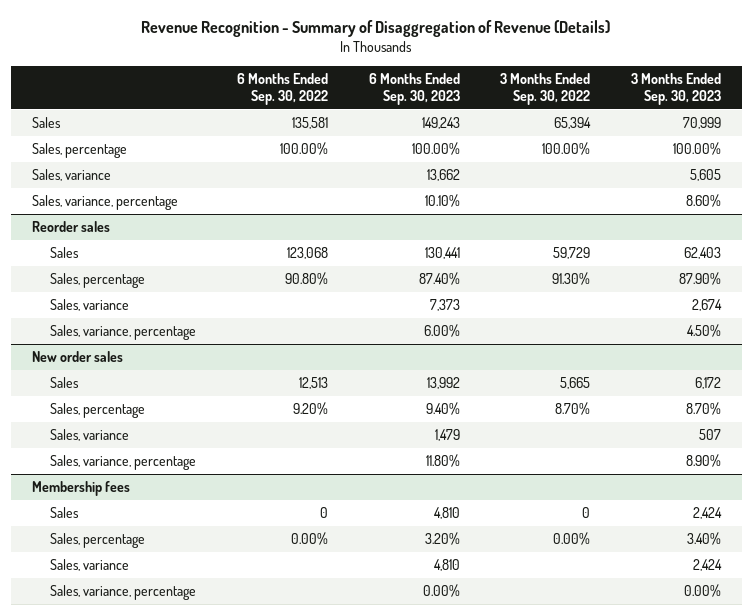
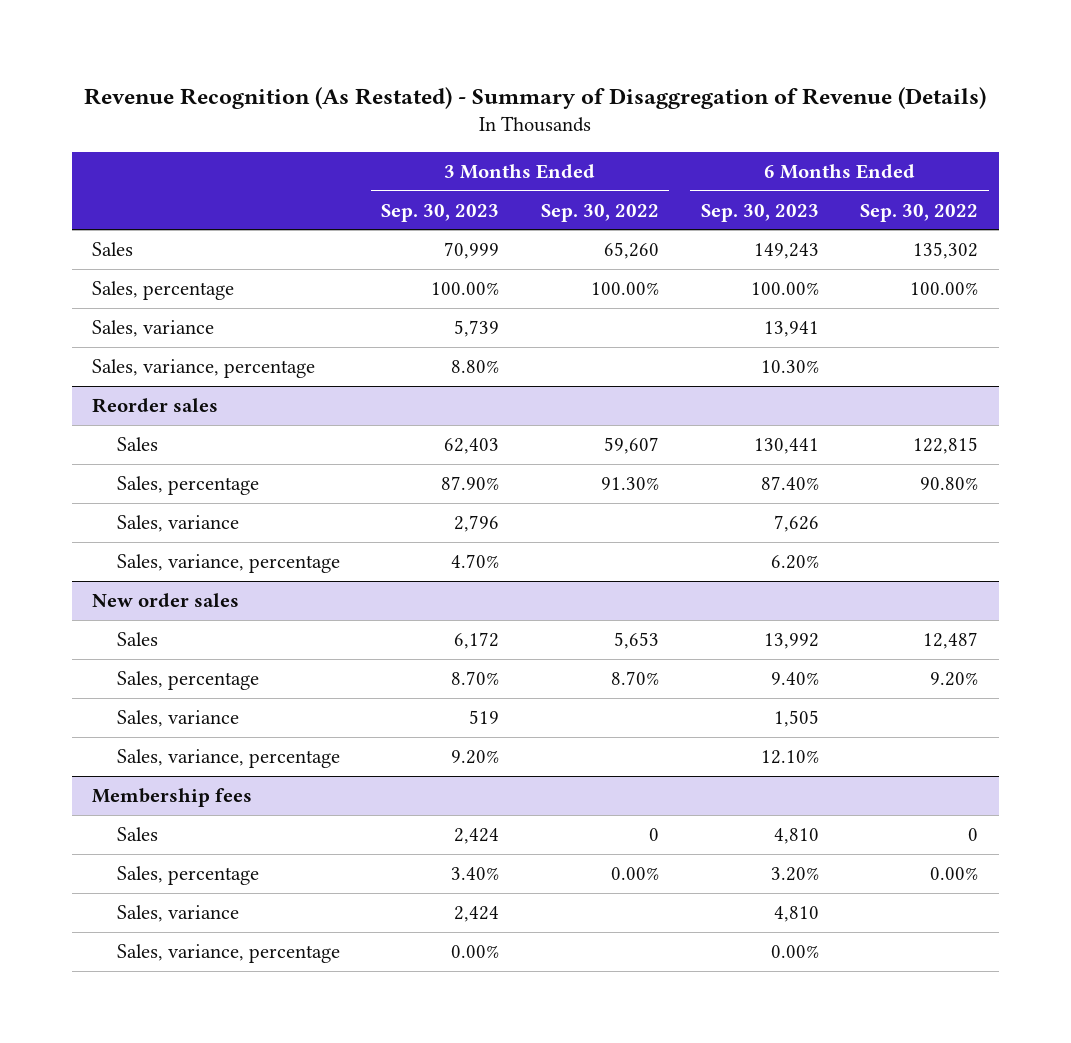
[141,19,611,37] Revenue Recognition - Summary of Disaggregation of Revenue (Details) -> [84,86,987,109] Revenue Recognition (As Restated) - Summary of Disaggregation of Revenue (Details)
[291,117,328,130] 135,581 -> [913,241,979,259] 135,302
[554,117,592,130] 65,394 -> [603,241,659,259] 65,260
[426,169,460,182] 13,662 -> [763,320,819,337] 13,941
[690,169,722,182] 5,605 -> [454,319,500,337] 5,739
[424,194,460,208] 10.10% -> [760,359,819,373] 10.30%
[686,194,722,208] 8.60% -> [451,359,500,373] 8.80%
[286,247,328,260] 123,068 -> [913,436,979,454] 122,815
[553,247,591,260] 59,729 -> [603,436,659,454] 59,607
[429,299,460,312] 7,373 -> [773,514,819,532] 7,626
[692,299,723,312] 2,674 -> [454,514,500,532] 2,796
[423,324,460,338] 6.00% -> [770,554,819,569] 6.20%
[687,324,722,338] 4.50% -> [451,553,500,568] 4.70%
[298,377,328,390] 12,513 -> [923,631,979,649] 12,487
[560,377,591,390] 5,665 -> [613,631,659,649] 5,653
[434,429,460,442] 1,479 -> [773,709,819,727] 1,505
[699,429,722,441] 507 -> [469,709,500,724] 519
[425,454,460,468] 11.80% -> [760,749,819,764] 12.10%
[686,454,722,468] 8.90% -> [451,749,500,764] 9.20%

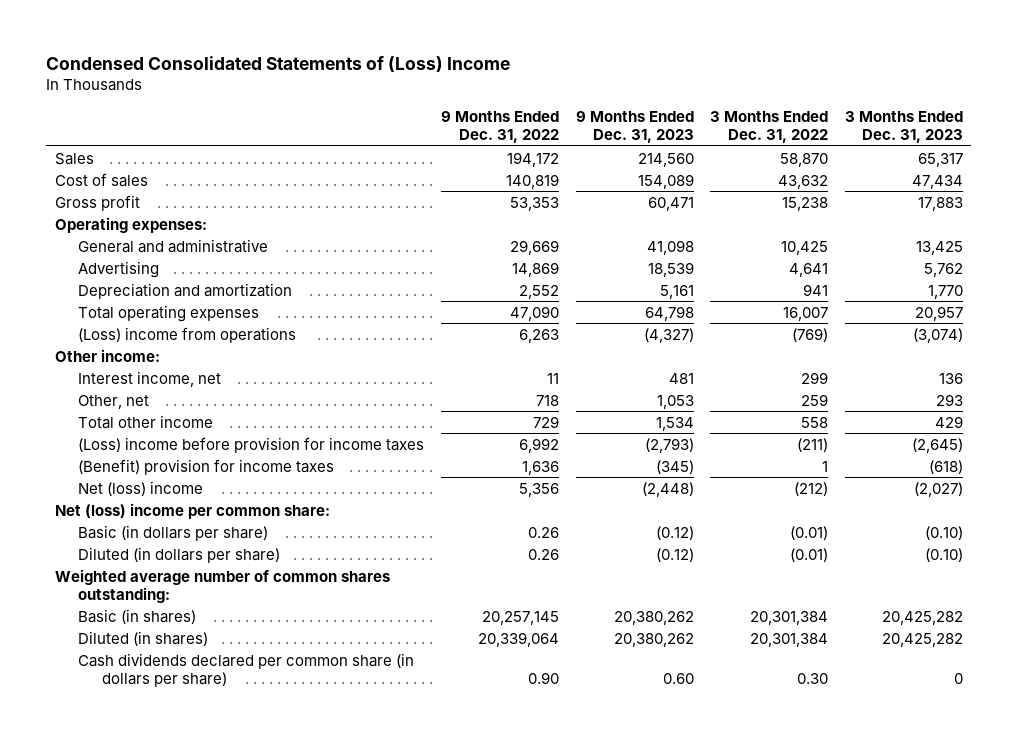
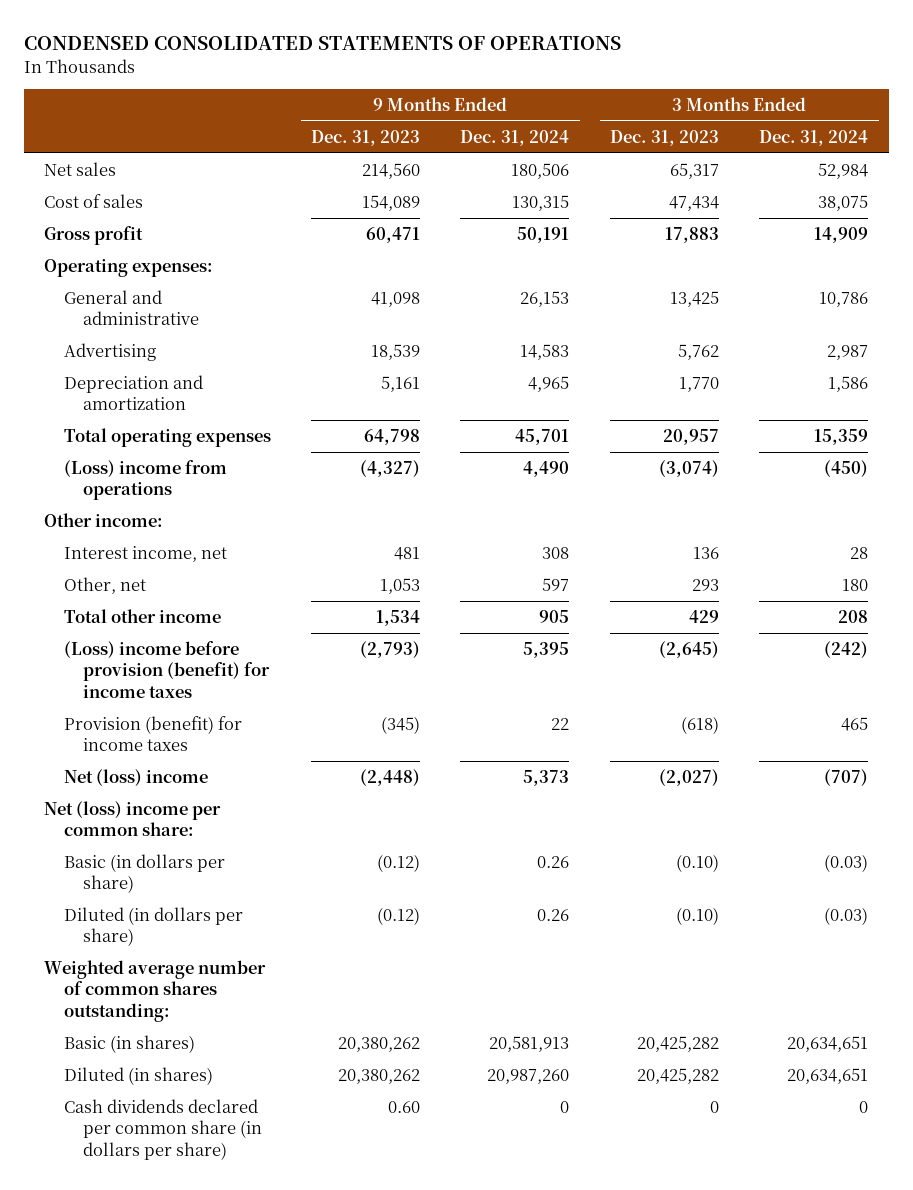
[46,55,511,72] Condensed Consolidated Statements of (Loss) Income -> [24,36,622,51] CONDENSED CONSOLIDATED STATEMENTS OF OPERATIONS
[440,111,559,144] 9 Months Ended Dec. 31, 2022 -> none
[710,111,829,144] 3 Months Ended Dec. 31, 2022 -> none
none -> [460,129,570,146] Dec. 31, 2024
none -> [759,129,869,146] Dec. 31, 2024
[54,152,94,165] Sales -> [44,161,117,176] Net sales
[78,436,425,453] (Loss) income before provision for income taxes -> [63,640,270,698] (Loss) income before provision (benefit) for income taxes
[78,458,335,475] (Benefit) provision for income taxes -> [63,715,242,752] Provision (benefit) for income taxes

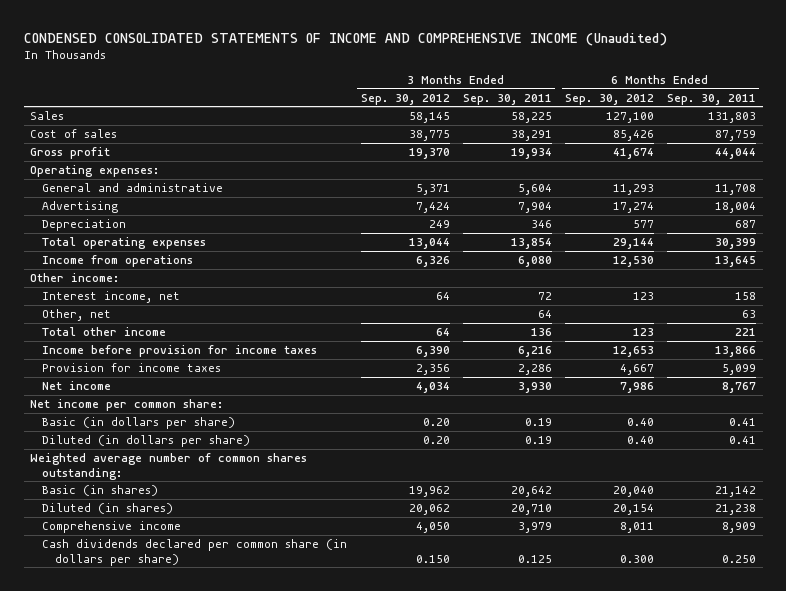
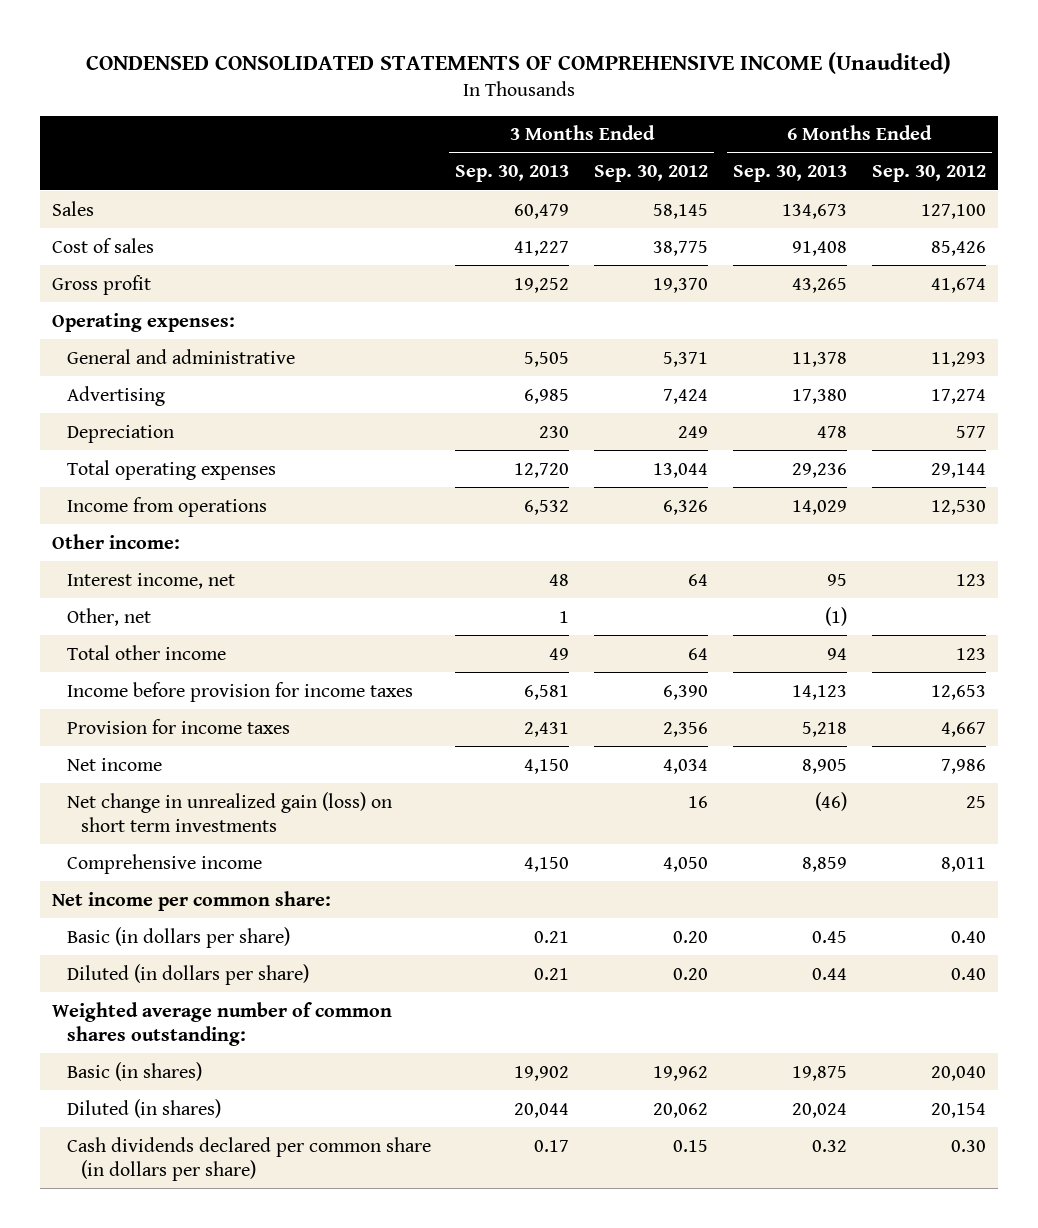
[23,32,667,46] CONDENSED CONSOLIDATED STATEMENTS OF INCOME AND COMPREHENSIVE INCOME (Unaudited) -> [85,51,951,74] CONDENSED CONSOLIDATED STATEMENTS OF COMPREHENSIVE INCOME (Unaudited)
[462,93,552,105] Sep. 30, 2011 -> none
[667,93,757,105] Sep. 30, 2011 -> none
none -> [455,165,570,183] Sep. 30, 2013
none -> [732,165,847,183] Sep. 30, 2013
none -> [66,791,392,832] Net change in unrealized gain (loss) on short term investments
[42,521,182,534] Comprehensive income -> [66,853,262,874] Comprehensive income
[415,554,450,563] 0.150 -> [673,1139,709,1152] 0.15
[619,554,654,563] 0.300 -> [950,1139,986,1152] 0.30

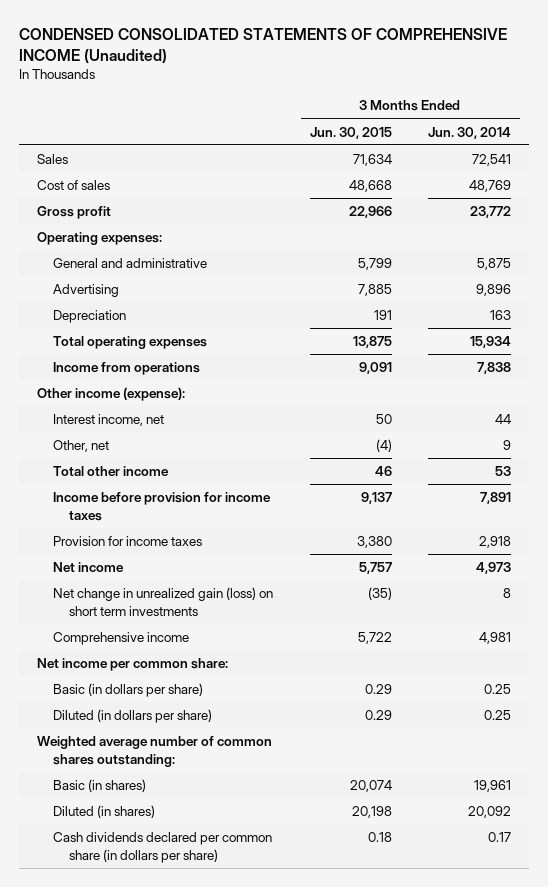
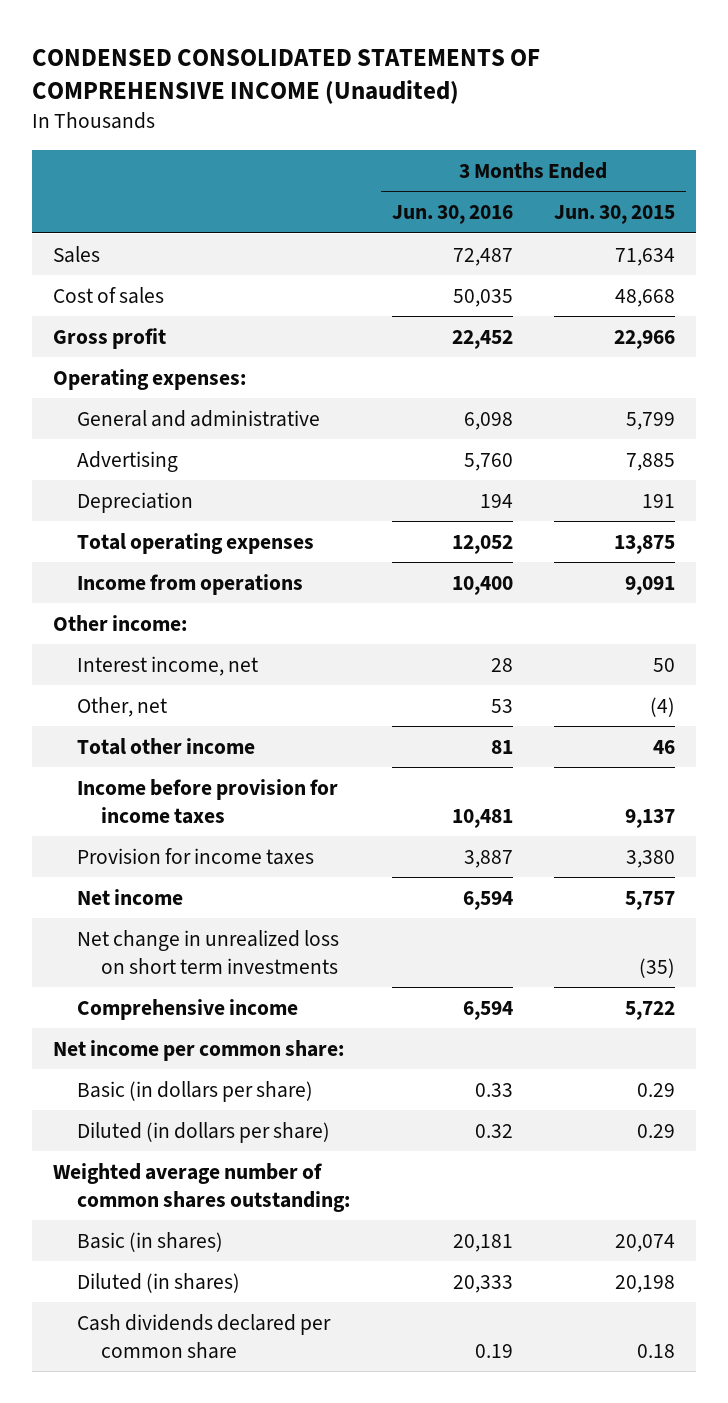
[428,126,512,139] Jun. 30, 2014 -> none
none -> [391,205,513,225] Jun. 30, 2016
[36,387,185,402] Other income (expense): -> [52,614,187,631] Other income:
[53,587,274,616] Net change in unrealized gain (loss) on short term investments -> [77,929,340,974] Net change in unrealized loss on short term investments
[53,832,273,863] Cash dividends declared per common share (in dollars per share) -> [77,1313,332,1359] Cash dividends declared per common share

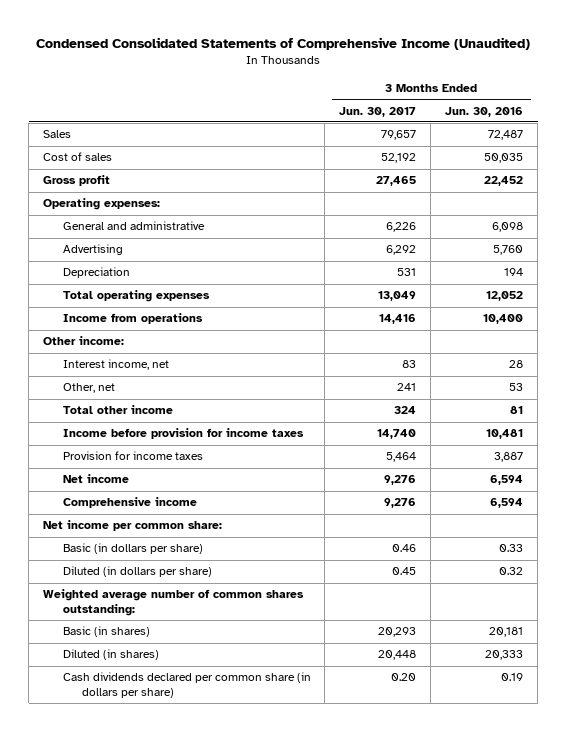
[31,48,540,105] CONDENSED CONSOLIDATED STATEMENTS OF COMPREHENSIVE INCOME (Unaudited) -> [36,36,531,50] Condensed Consolidated Statements of Comprehensive Income (Unaudited)
[554,205,676,225] Jun. 30, 2015 -> none
none -> [339,106,417,117] Jun. 30, 2017
[77,929,340,974] Net change in unrealized loss on short term investments -> none
[77,1313,332,1359] Cash dividends declared per common share -> [62,672,311,698] Cash dividends declared per common share (in dollars per share)

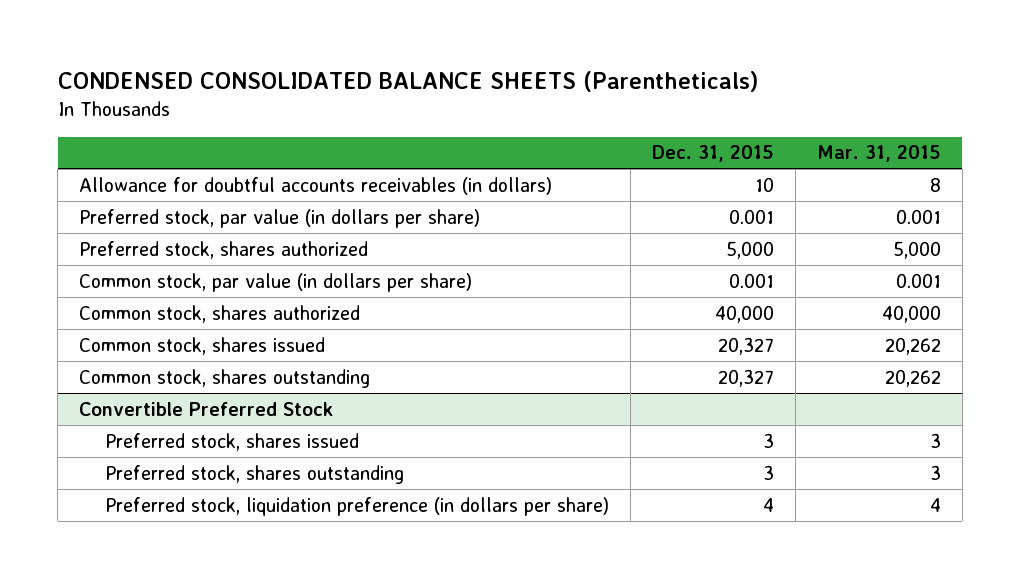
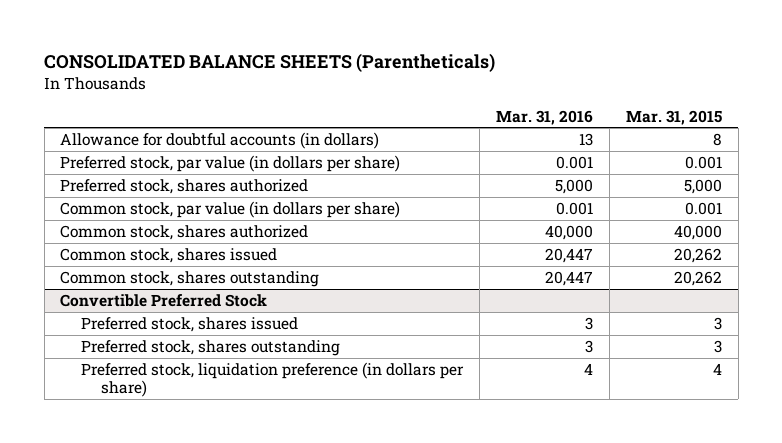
[57,71,758,93] CONDENSED CONSOLIDATED BALANCE SHEETS (Parentheticals) -> [44,53,496,73] CONSOLIDATED BALANCE SHEETS (Parentheticals)
[651,145,774,163] Dec. 31, 2015 -> none
none -> [495,109,593,125] Mar. 31, 2016
[79,176,553,195] Allowance for doubtful accounts receivables (in dollars) -> [60,131,380,149] Allowance for doubtful accounts (in dollars)

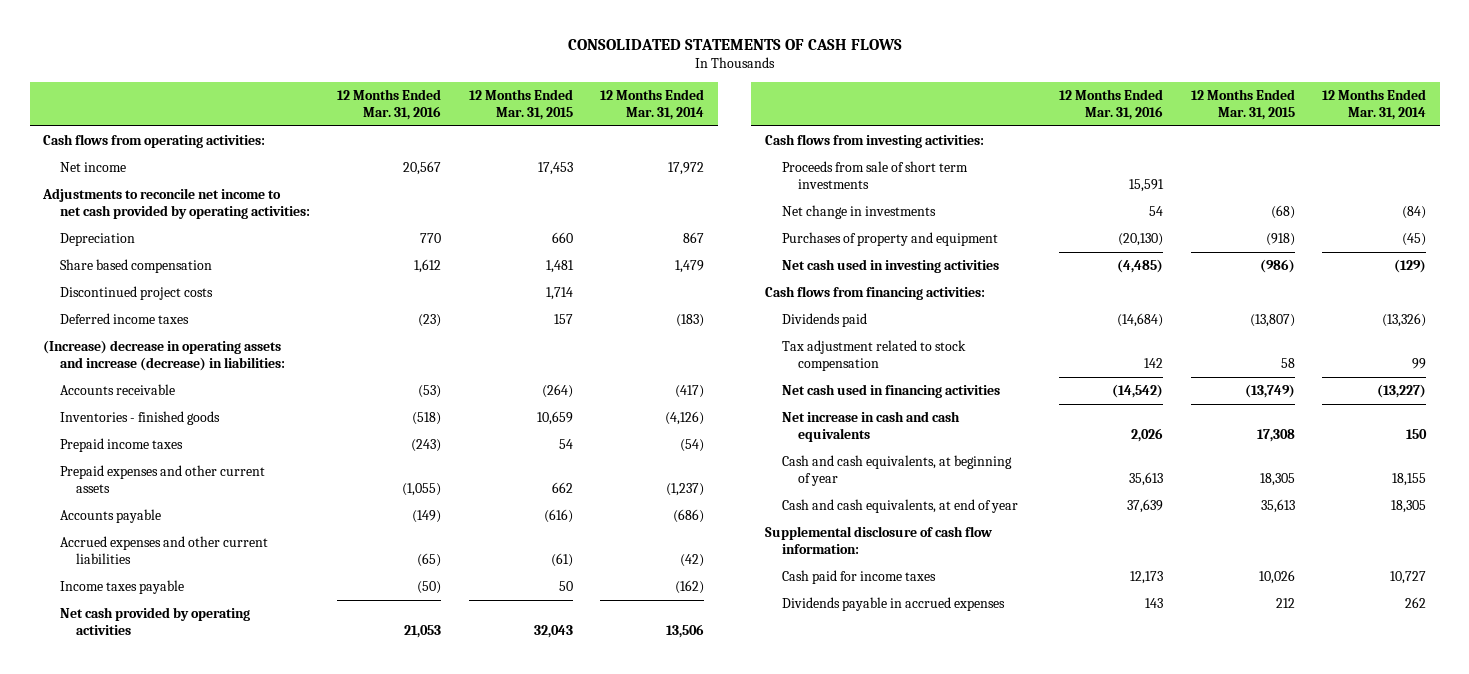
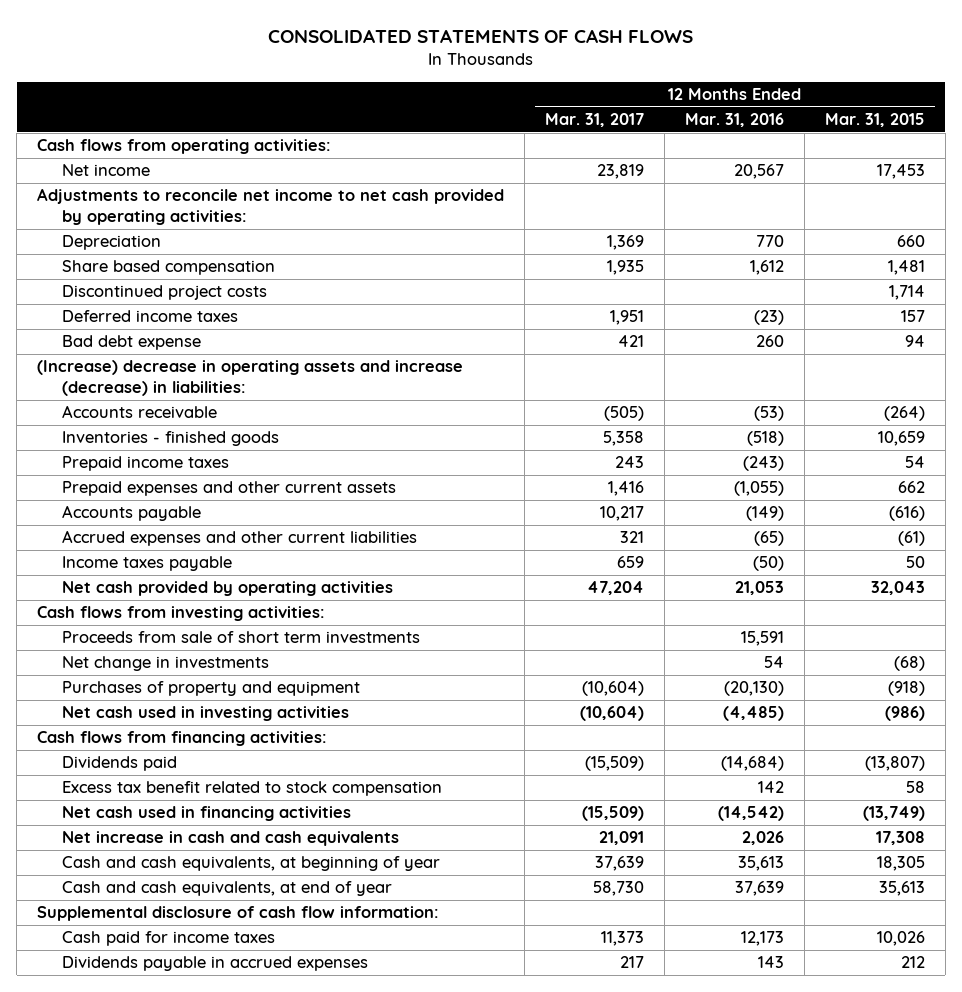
[600,88,705,121] 12 Months Ended Mar. 31, 2014 -> none
none -> [544,113,644,128] Mar. 31, 2017
none -> [62,335,202,351] Bad debt expense
[781,339,966,372] Tax adjustment related to stock compensation -> [62,781,443,797] Excess tax benefit related to stock compensation

